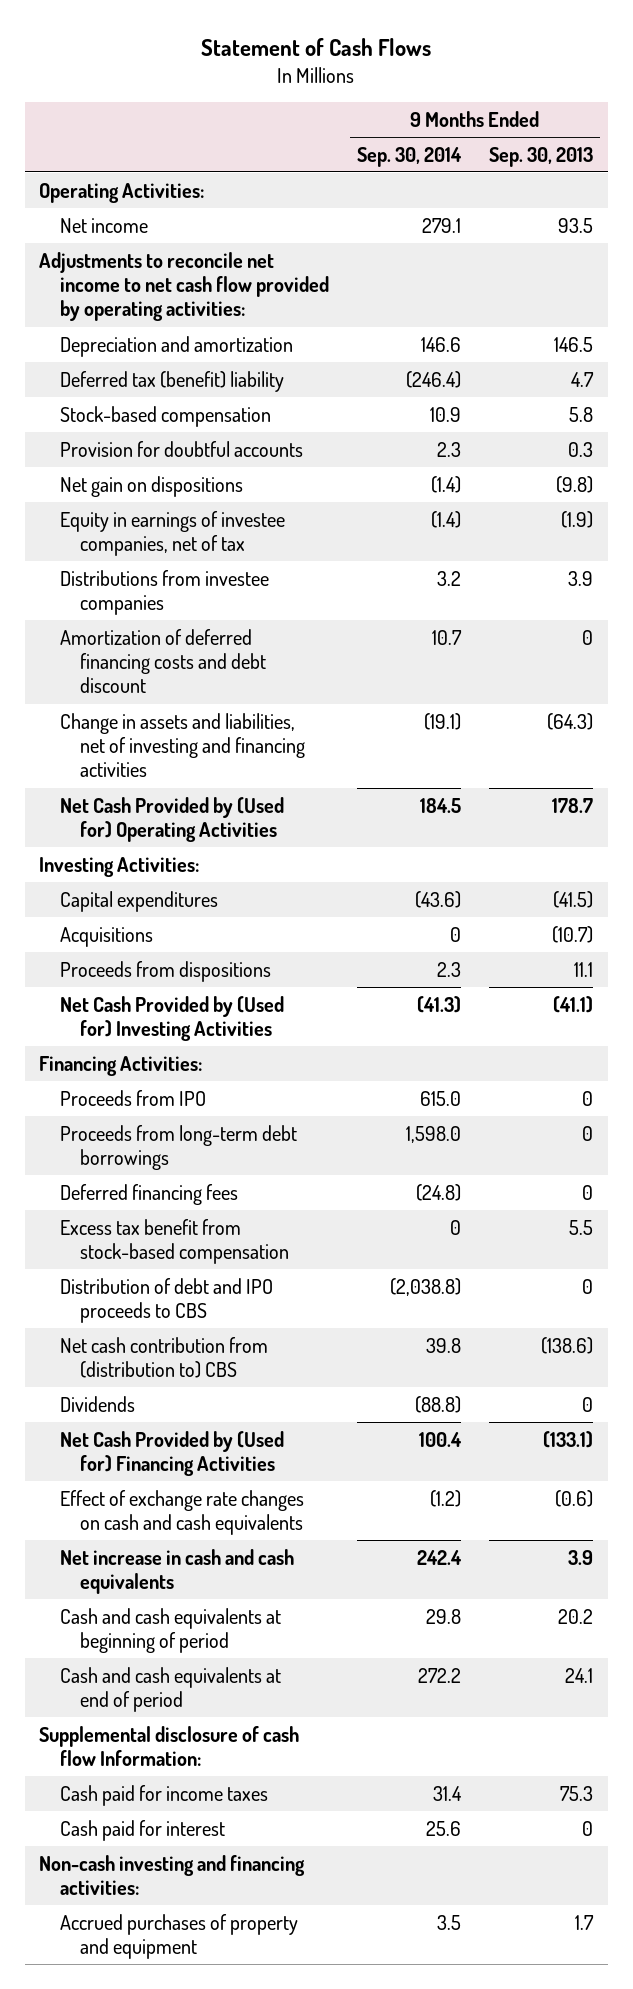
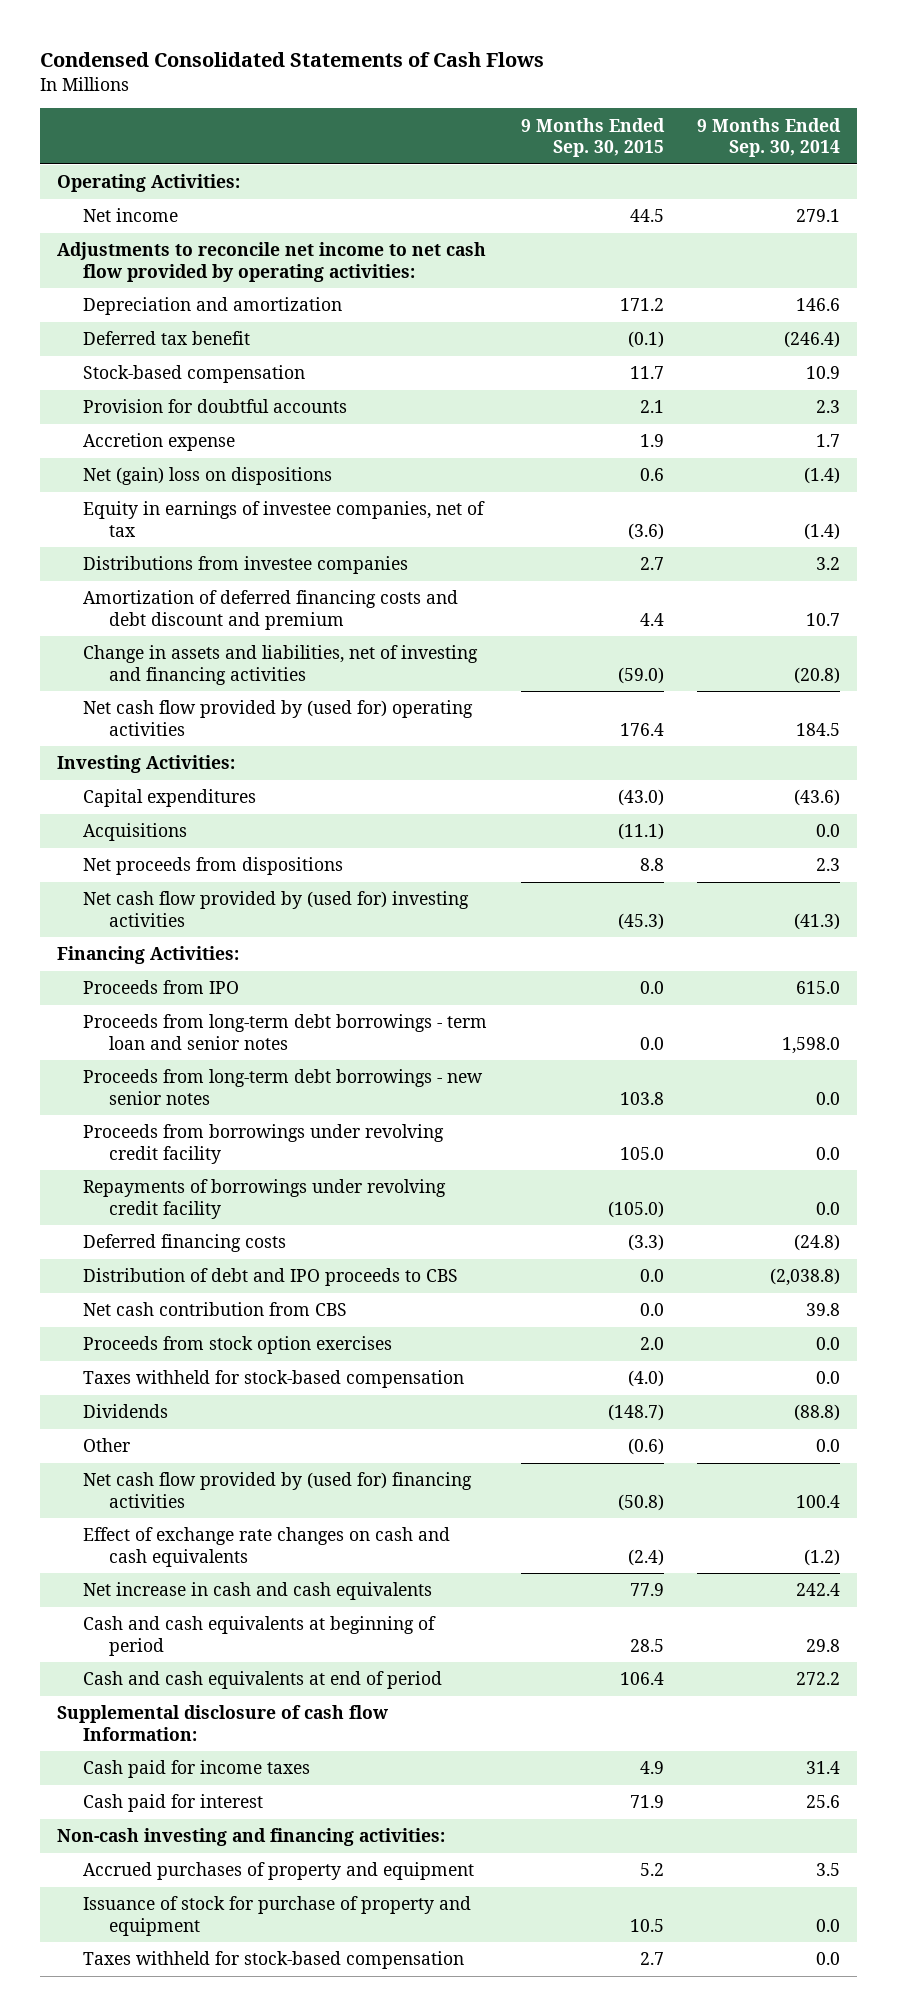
[201,37,432,56] Statement of Cash Flows -> [39,52,544,68] Condensed Consolidated Statements of Cash Flows
[489,146,594,167] Sep. 30, 2013 -> none
none -> [520,117,665,158] 9 Months Ended Sep. 30, 2015
[59,370,284,392] Deferred tax (benefit) liability -> [82,331,250,346] Deferred tax benefit
none -> [82,433,235,452] Accretion expense
[59,475,243,497] Net gain on dispositions -> [82,467,332,486] Net (gain) loss on dispositions
[59,628,267,694] Amortization of deferred financing costs and debt discount -> [82,590,458,630] Amortization of deferred financing costs and debt discount and premium
[424,712,462,730] (19.1) -> [794,666,841,684] (20.8)
[59,796,284,843] Net Cash Provided by (Used for) Operating Activities -> [82,700,473,736] Net cash flow provided by (used for) operating activities
[450,926,462,942] 0 -> [816,824,841,838] 0.0
[59,960,271,982] Proceeds from dispositions -> [82,857,343,876] Net proceeds from dispositions
[59,995,284,1042] Net Cash Provided by (Used for) Investing Activities -> [82,891,469,927] Net cash flow provided by (used for) investing activities
[59,1218,290,1265] Excess tax benefit from stock-based compensation -> none
[59,1124,297,1171] Proceeds from long-term debt borrowings -> [82,1014,487,1050] Proceeds from long-term debt borrowings - term loan and senior notes
none -> [82,1069,483,1105] Proceeds from long-term debt borrowings - new senior notes
none -> [82,1124,444,1164] Proceeds from borrowings under revolving credit facility
none -> [82,1179,446,1219] Repayments of borrowings under revolving credit facility
[59,1183,238,1205] Deferred financing fees -> [82,1234,286,1253] Deferred financing costs
[59,1336,268,1379] Net cash contribution from (distribution to) CBS -> [82,1302,347,1317] Net cash contribution from CBS
none -> [82,1336,392,1355] Proceeds from stock option exercises
none -> [82,1370,464,1389] Taxes withheld for stock-based compensation
none -> [82,1438,130,1453] Other
[59,1430,284,1477] Net Cash Provided by (Used for) Financing Activities -> [82,1472,472,1508] Net cash flow provided by (used for) financing activities
none -> [82,1896,471,1936] Issuance of stock for purchase of property and equipment
none -> [82,1951,464,1970] Taxes withheld for stock-based compensation

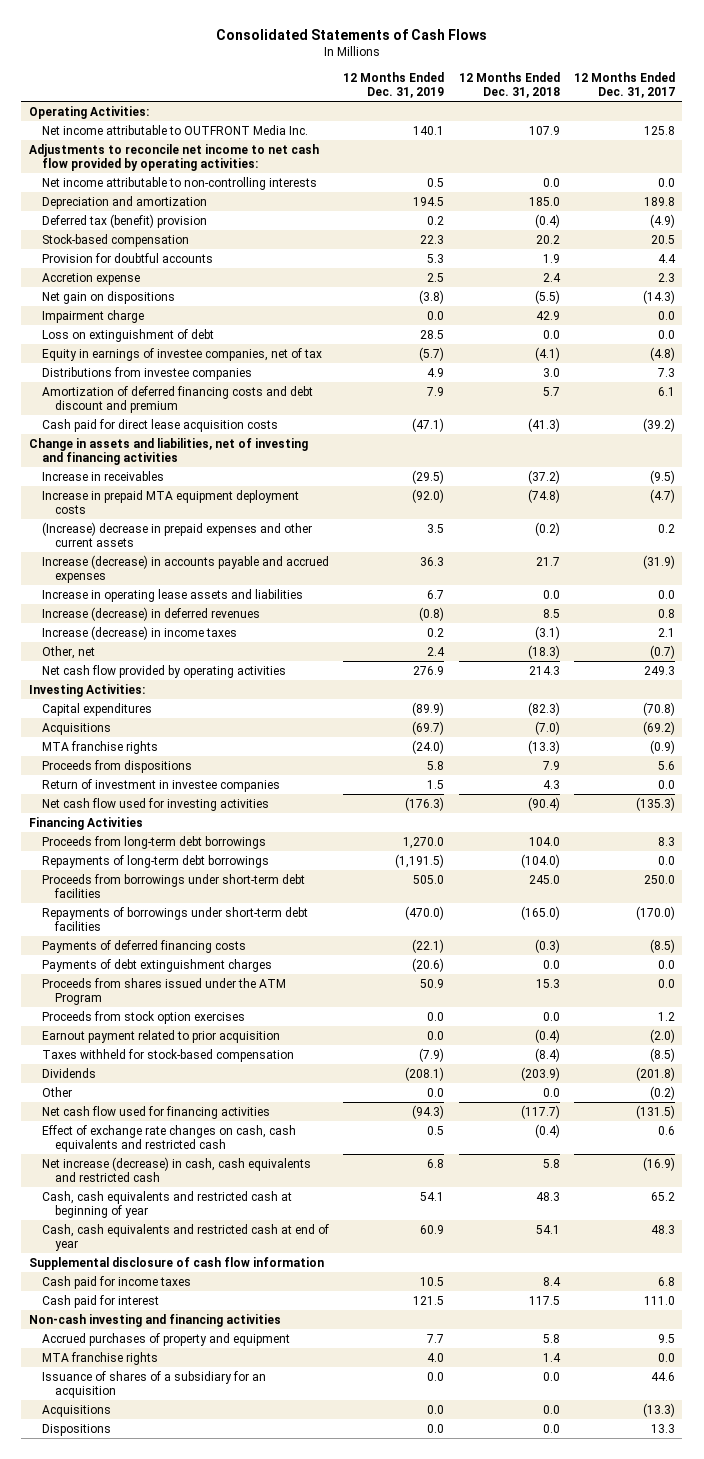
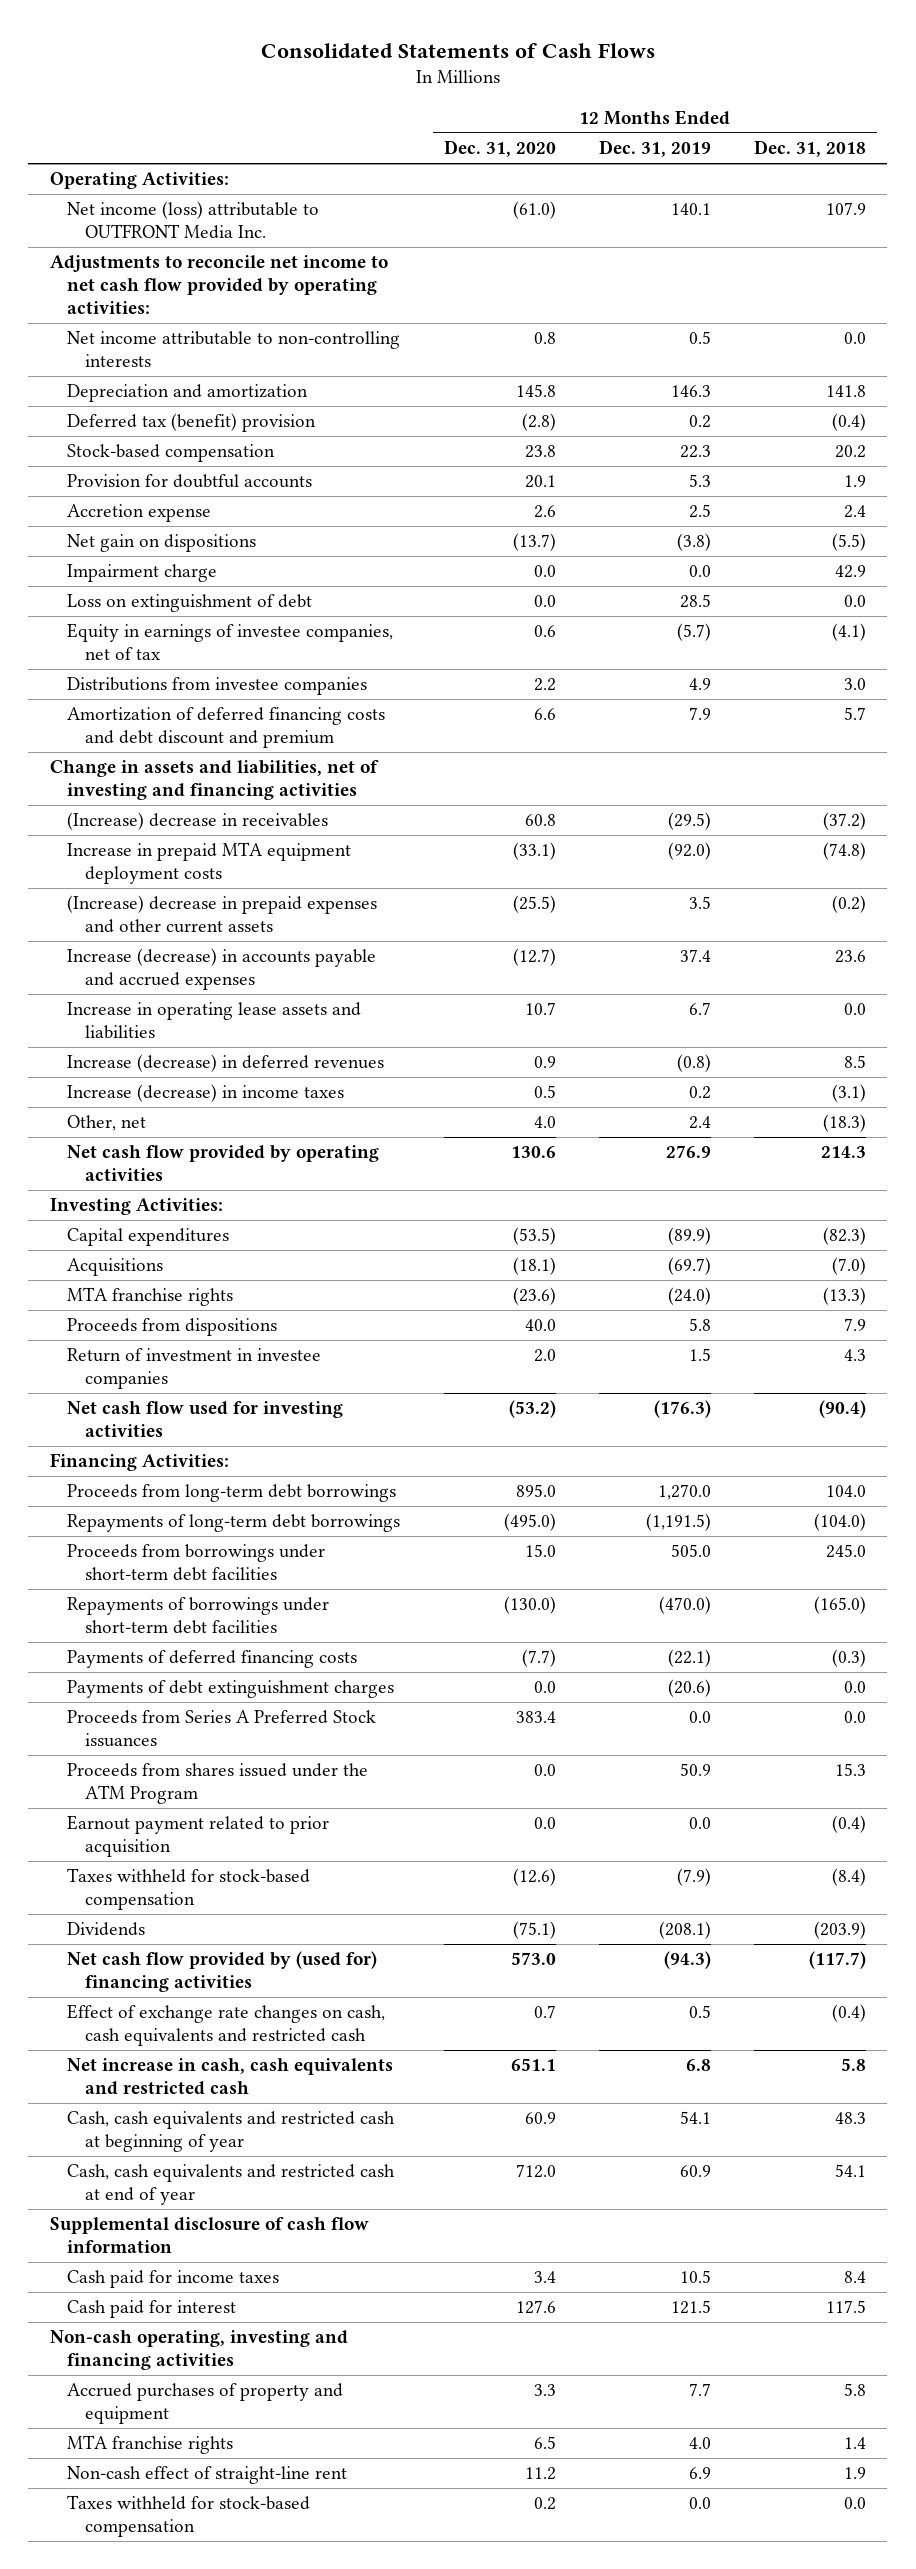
[574,72,676,99] 12 Months Ended Dec. 31, 2017 -> none
none -> [443,140,556,158] Dec. 31, 2020
[41,124,308,135] Net income attributable to OUTFRONT Media Inc. -> [67,201,320,240] Net income (loss) attributable to OUTFRONT Media Inc.
[413,196,445,206] 194.5 -> [670,385,711,398] 146.3
[528,196,560,206] 185.0 -> [825,385,866,398] 141.8
[41,418,278,432] Cash paid for direct lease acquisition costs -> none
[41,470,164,481] Increase in receivables -> [67,812,329,831] (Increase) decrease in receivables
[420,556,445,566] 36.3 -> [679,949,711,963] 37.4
[535,556,560,566] 21.7 -> [834,950,866,964] 23.6
[28,816,143,830] Financing Activities -> [49,1453,229,1472] Financing Activities:
none -> [67,1710,377,1748] Proceeds from Series A Preferred Stock issuances
[41,1010,245,1024] Proceeds from stock option exercises -> none
[41,1086,72,1097] Other -> none
[41,1105,270,1119] Net cash flow used for financing activities -> [67,1951,378,1993] Net cash flow provided by (used for) financing activities
[41,1156,311,1182] Net increase (decrease) in cash, cash equivalents and restricted cash -> [67,2058,394,2096] Net increase in cash, cash equivalents and restricted cash
[28,1313,281,1327] Non-cash investing and financing activities -> [49,2330,348,2371] Non-cash operating, investing and financing activities
[41,1370,266,1398] Issuance of shares of a subsidiary for an acquisition -> none
[41,1404,111,1417] Acquisitions -> none
[41,1423,111,1436] Dispositions -> none
none -> [67,2466,348,2485] Non-cash effect of straight-line rent
none -> [67,2495,311,2538] Taxes withheld for stock-based compensation

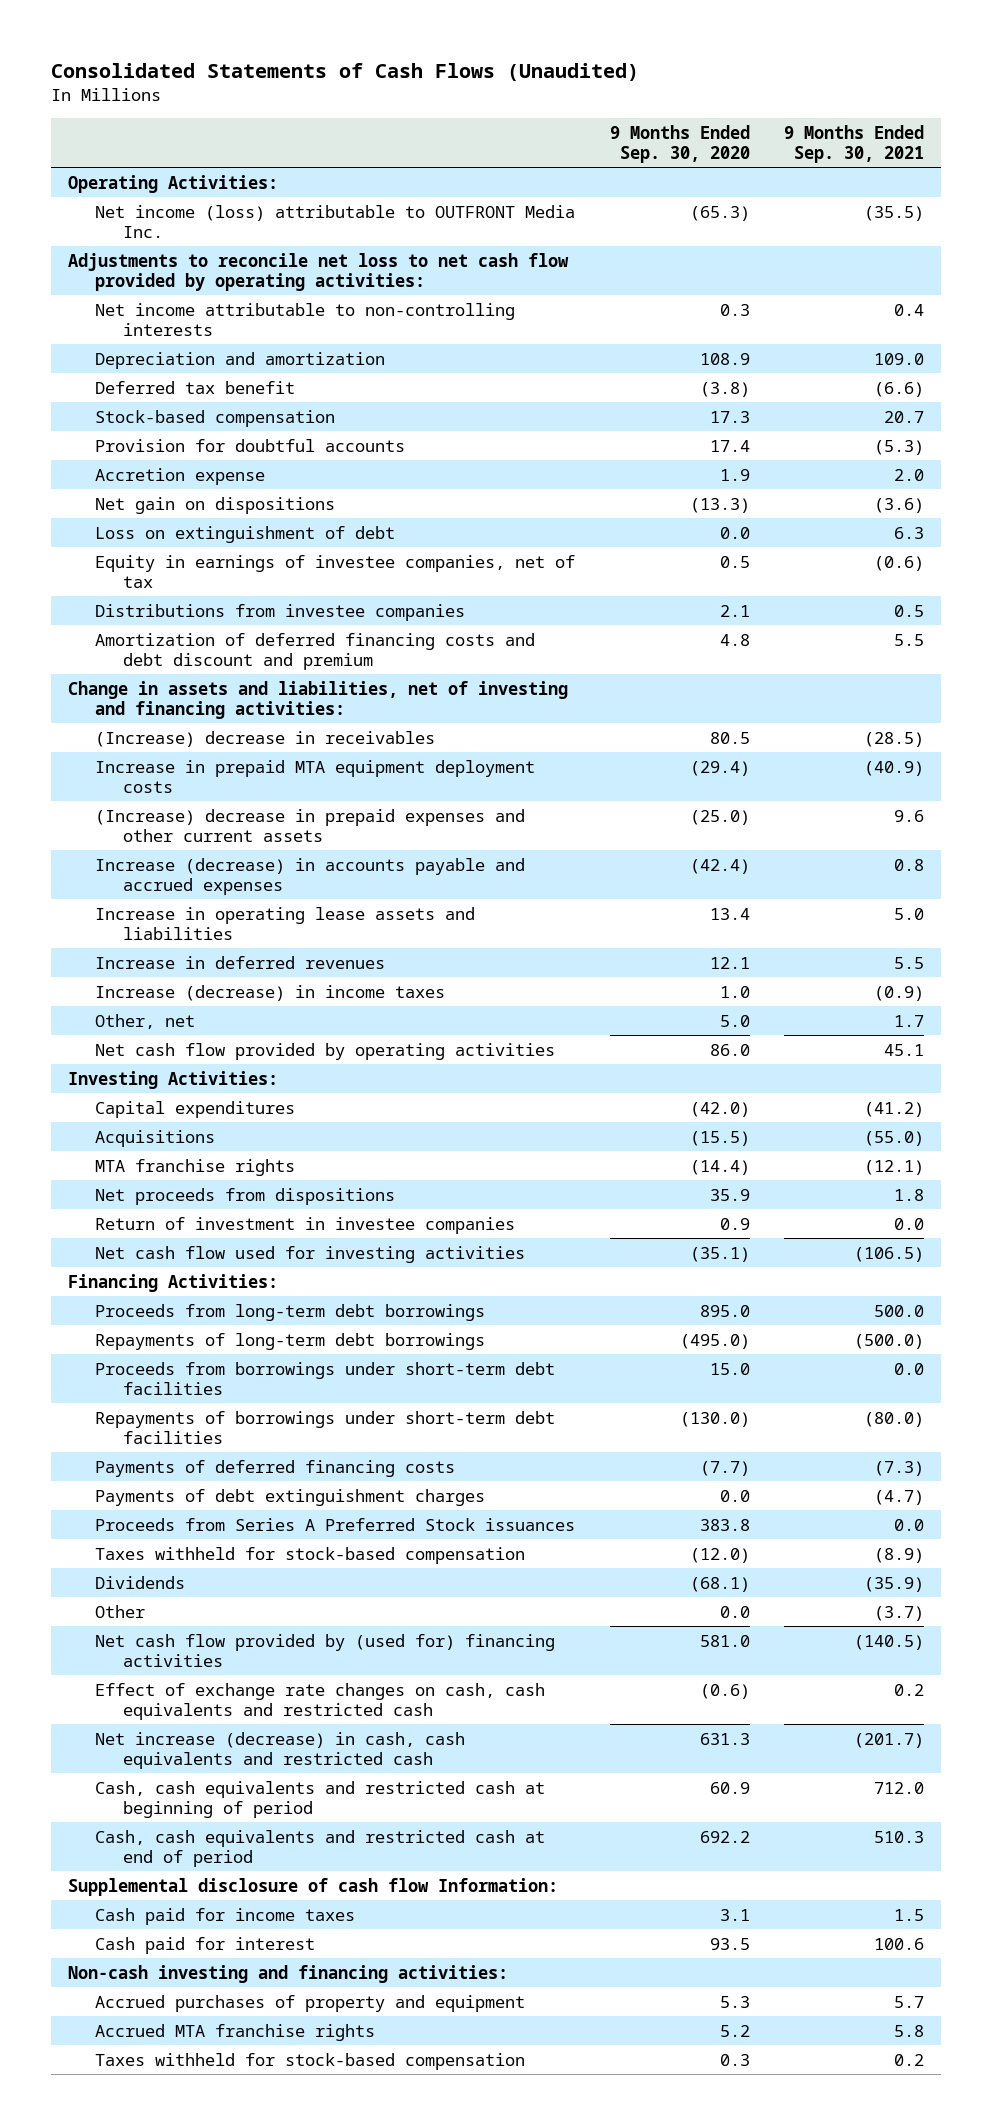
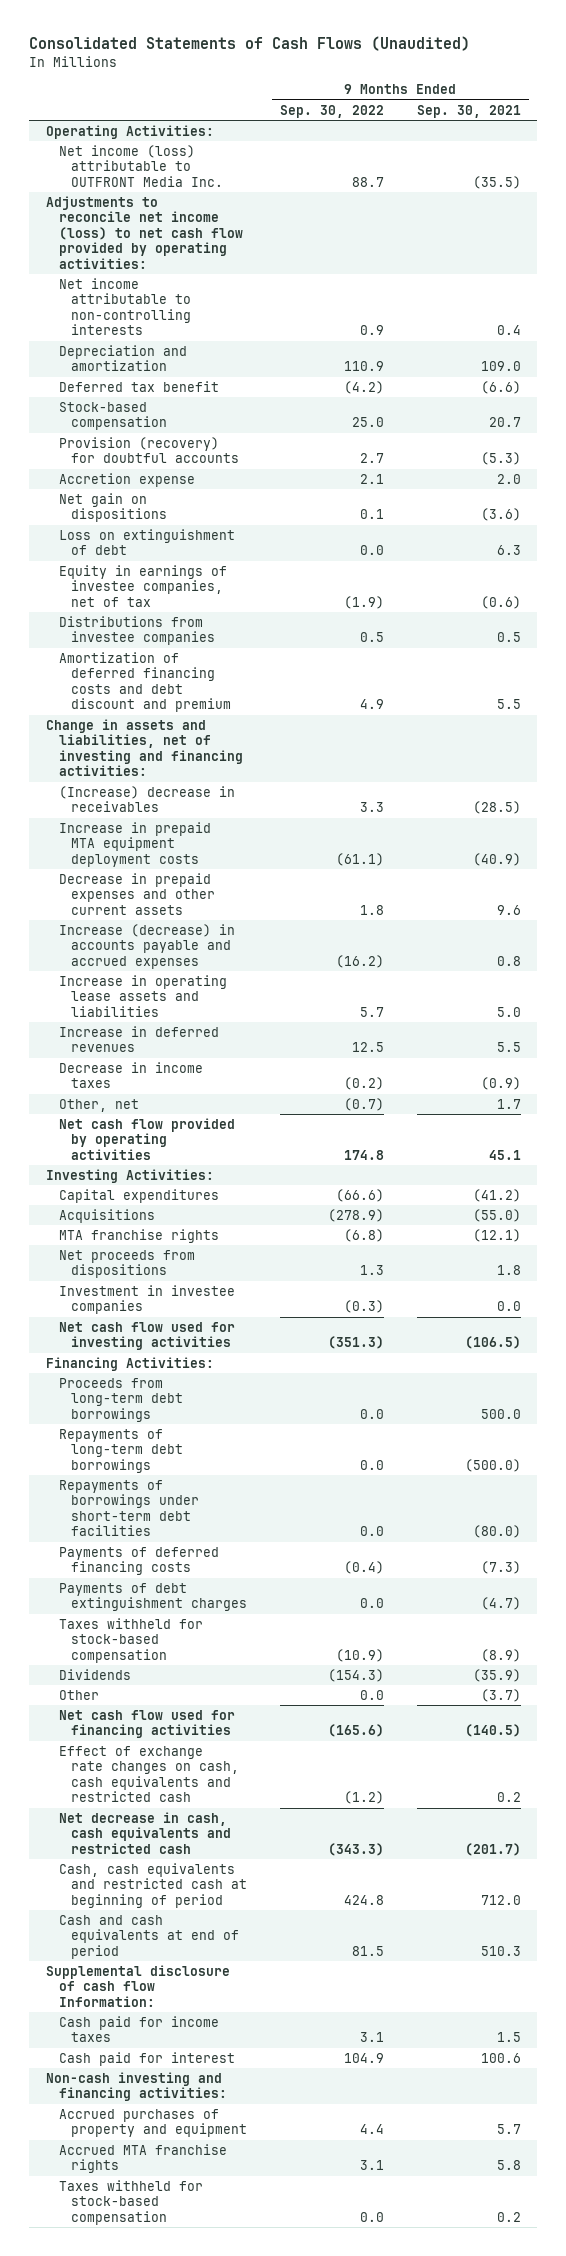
[609,124,750,163] 9 Months Ended Sep. 30, 2020 -> none
none -> [280,104,385,118] Sep. 30, 2022
[68,252,570,291] Adjustments to reconcile net loss to net cash flow provided by operating activities: -> [45,195,243,269] Adjustments to reconcile net income (loss) to net cash flow provided by operating activities:
[95,438,406,452] Provision for doubtful accounts -> [58,436,240,464] Provision (recovery) for doubtful accounts
[95,808,526,842] (Increase) decrease in prepaid expenses and other current assets -> [58,872,216,915] Decrease in prepaid expenses and other current assets
[95,984,446,1001] Increase (decrease) in income taxes -> [58,1061,203,1089] Decrease in income taxes
[95,1216,516,1234] Return of investment in investee companies -> [58,1284,235,1315] Investment in investee companies
[95,1361,556,1395] Proceeds from borrowings under short-term debt facilities -> none
[95,1517,576,1531] Proceeds from Series A Preferred Stock issuances -> none
[95,1633,556,1667] Net cash flow provided by (used for) financing activities -> [58,1709,235,1739] Net cash flow used for financing activities
[95,1731,466,1769] Net increase (decrease) in cash, cash equivalents and restricted cash -> [58,1811,232,1854] Net decrease in cash, cash equivalents and restricted cash
[95,1829,546,1867] Cash, cash equivalents and restricted cash at end of period -> [58,1914,240,1959] Cash and cash equivalents at end of period

